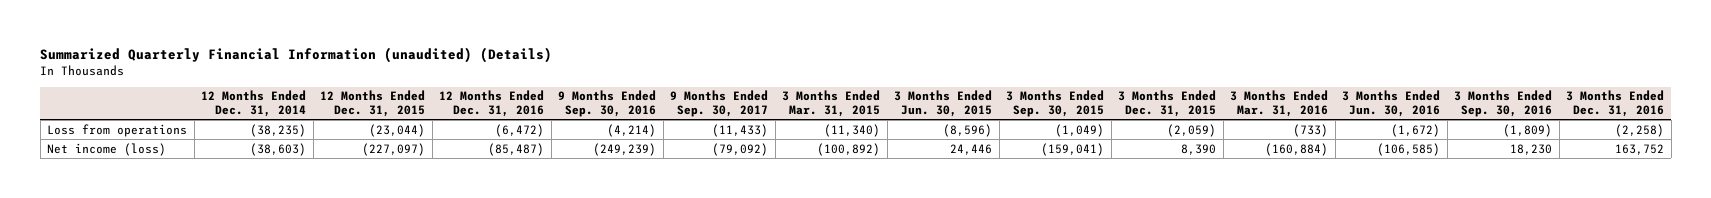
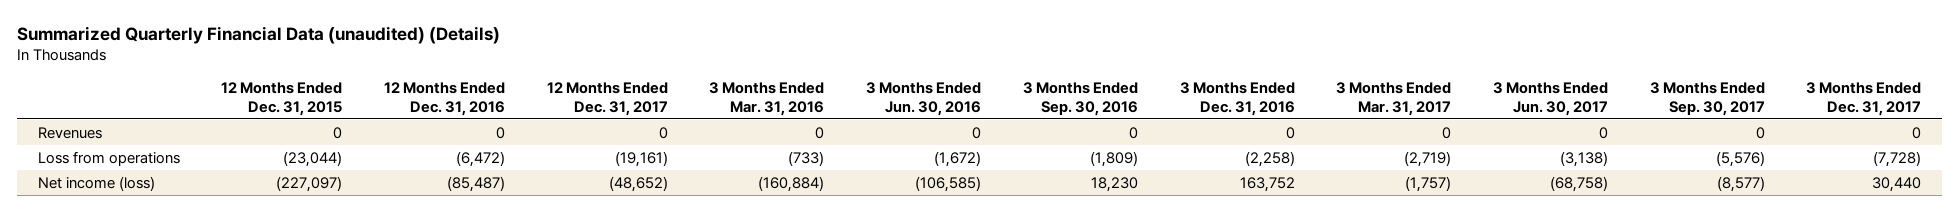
[40,46,553,63] Summarized Quarterly Financial Information (unaudited) (Details) -> [16,26,500,45] Summarized Quarterly Financial Data (unaudited) (Details)
[201,90,307,117] 12 Months Ended Dec. 31, 2014 -> none
[558,90,657,117] 9 Months Ended Sep. 30, 2016 -> none
[670,90,769,117] 9 Months Ended Sep. 30, 2017 -> none
[782,90,881,117] 3 Months Ended Mar. 31, 2015 -> none
[894,90,993,117] 3 Months Ended Jun. 30, 2015 -> none
[1006,90,1105,117] 3 Months Ended Sep. 30, 2015 -> none
[1118,90,1217,117] 3 Months Ended Dec. 31, 2015 -> none
none -> [546,81,668,116] 12 Months Ended Dec. 31, 2017
none -> [1336,81,1452,116] 3 Months Ended Mar. 31, 2017
none -> [1492,81,1608,116] 3 Months Ended Jun. 30, 2017
none -> [1649,81,1765,116] 3 Months Ended Sep. 30, 2017
none -> [1806,81,1922,116] 3 Months Ended Dec. 31, 2017
none -> [37,126,102,139] Revenues

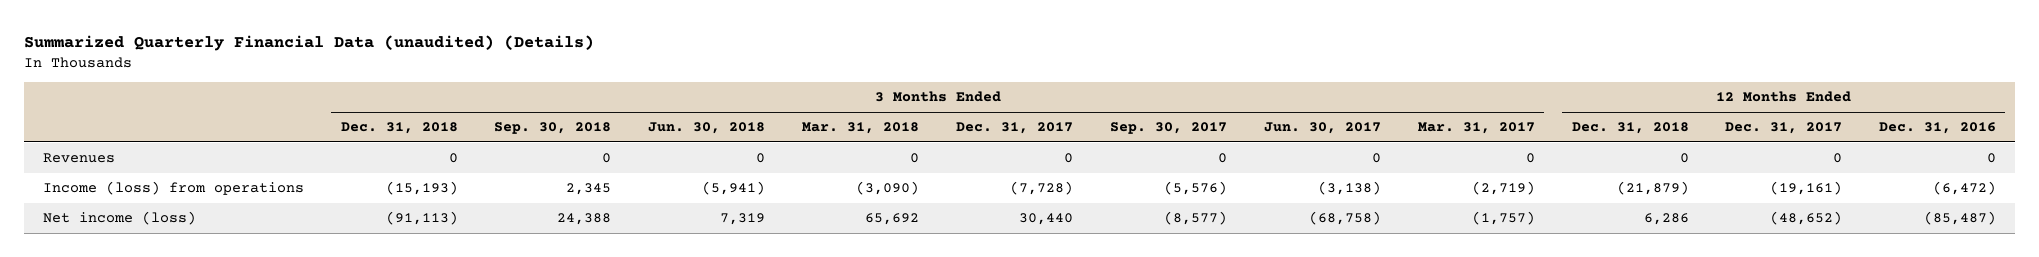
[221,81,343,116] 12 Months Ended Dec. 31, 2015 -> none
[709,81,825,116] 3 Months Ended Mar. 31, 2016 -> none
[866,81,982,116] 3 Months Ended Jun. 30, 2016 -> none
[1022,81,1138,116] 3 Months Ended Sep. 30, 2016 -> none
[1179,81,1295,116] 3 Months Ended Dec. 31, 2016 -> none
none -> [340,122,458,135] Dec. 31, 2018
none -> [494,122,612,135] Sep. 30, 2018
none -> [648,122,766,135] Jun. 30, 2018
none -> [802,122,920,135] Mar. 31, 2018
none -> [1571,122,1689,135] Dec. 31, 2018
[37,150,180,166] Loss from operations -> [42,181,304,196] Income (loss) from operations

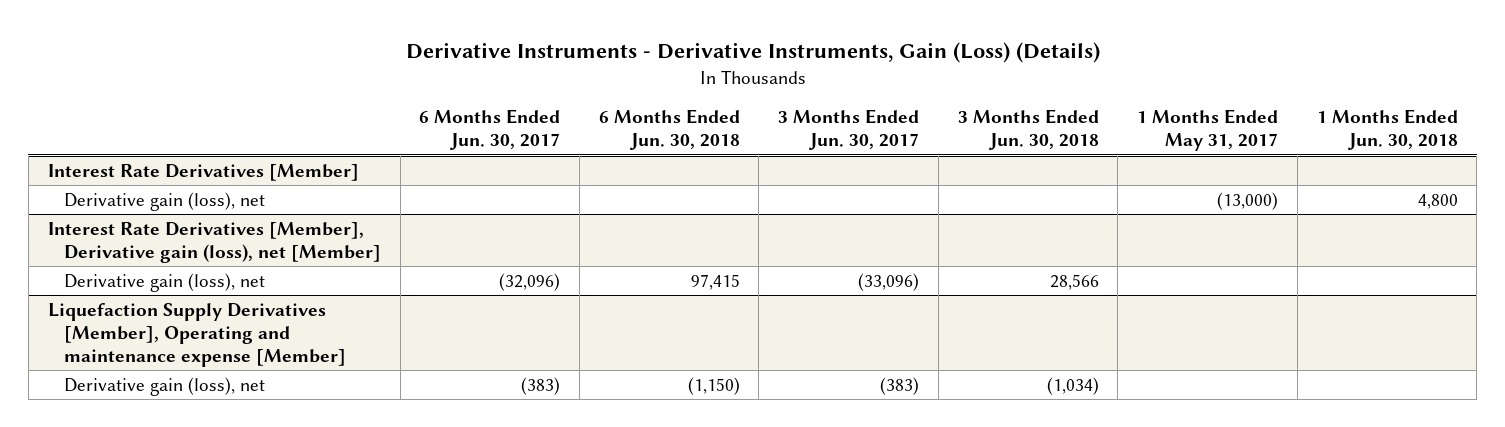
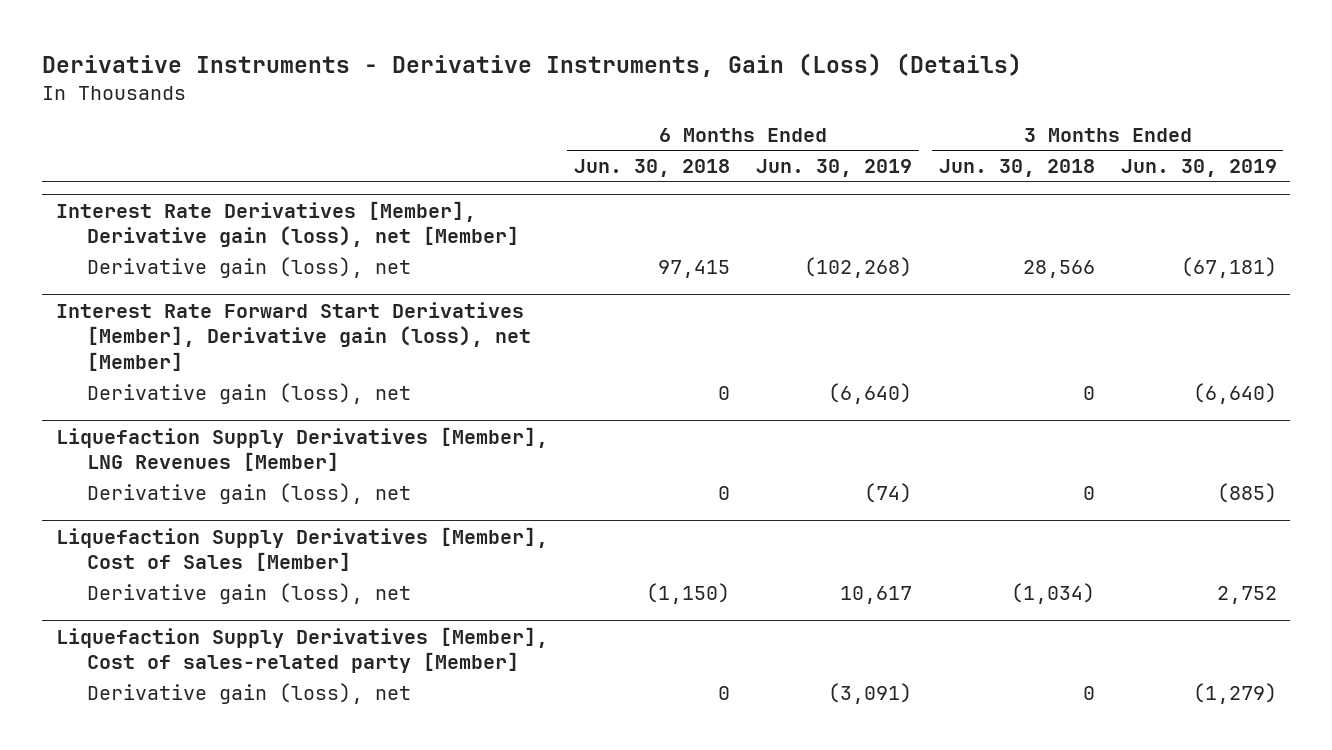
[419,109,561,151] 6 Months Ended Jun. 30, 2017 -> none
[778,109,920,151] 3 Months Ended Jun. 30, 2017 -> none
[1137,109,1279,152] 1 Months Ended May 31, 2017 -> none
[1316,109,1458,151] 1 Months Ended Jun. 30, 2018 -> none
none -> [756,159,913,178] Jun. 30, 2019
none -> [1120,159,1277,178] Jun. 30, 2019
[47,163,359,181] Interest Rate Derivatives [Member] -> none
[63,191,265,211] Derivative gain (loss), net -> none
[47,302,346,367] Liquefaction Supply Derivatives [Member], Operating and maintenance expense [Member] -> none
none -> [55,301,531,371] Interest Rate Forward Start Derivatives [Member], Derivative gain (loss), net [Member]
none -> [86,382,411,404] Derivative gain (loss), net
none -> [55,426,548,472] Liquefaction Supply Derivatives [Member], LNG Revenues [Member]
none -> [86,482,411,504] Derivative gain (loss), net
none -> [55,526,548,572] Liquefaction Supply Derivatives [Member], Cost of Sales [Member]
none -> [55,626,548,674] Liquefaction Supply Derivatives [Member], Cost of sales-related party [Member]
none -> [86,682,411,704] Derivative gain (loss), net

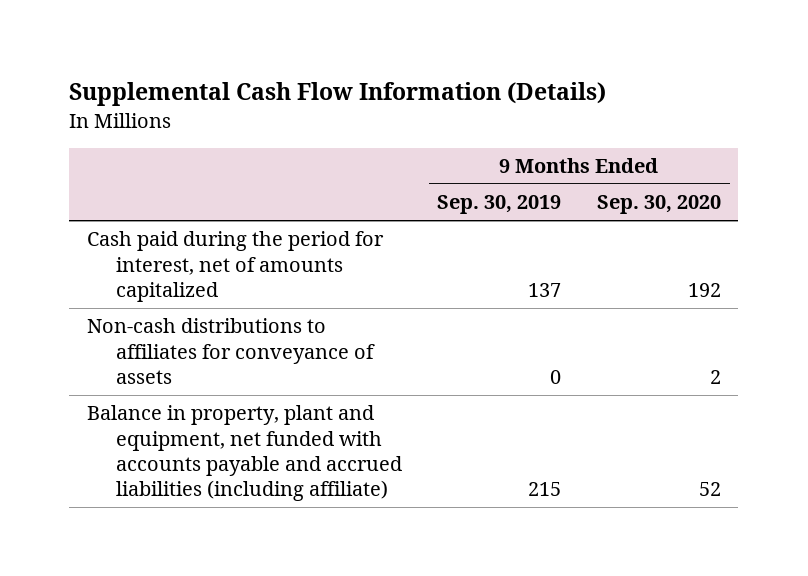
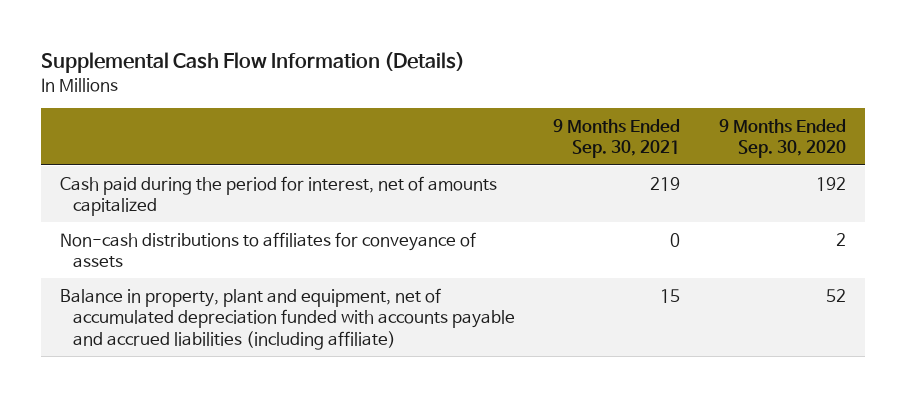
[437,195,562,215] Sep. 30, 2019 -> none
none -> [553,118,681,159] 9 Months Ended Sep. 30, 2021
[86,405,403,502] Balance in property, plant and equipment, net funded with accounts payable and accrued liabilities (including affiliate) -> [60,287,516,350] Balance in property, plant and equipment, net of accumulated depreciation funded with accounts payable and accrued liabilities (including affiliate)

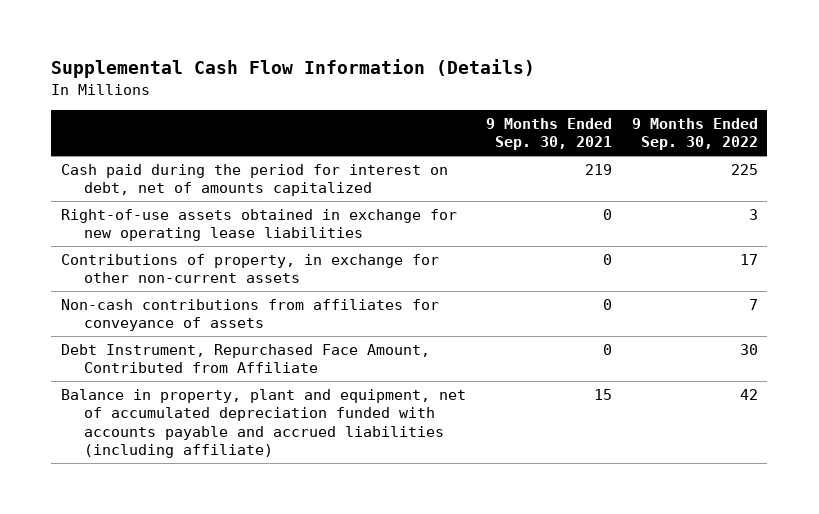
[718,118,846,159] 9 Months Ended Sep. 30, 2020 -> none
none -> [631,117,758,151] 9 Months Ended Sep. 30, 2022
[60,175,498,217] Cash paid during the period for interest, net of amounts capitalized -> [60,163,448,197] Cash paid during the period for interest on debt, net of amounts capitalized
none -> [60,208,457,242] Right-of-use assets obtained in exchange for new operating lease liabilities
none -> [60,253,439,284] Contributions of property, in exchange for other non-current assets
[60,231,477,269] Non-cash distributions to affiliates for conveyance of assets -> [60,298,439,332] Non-cash contributions from affiliates for conveyance of assets
none -> [60,343,430,374] Debt Instrument, Repurchased Face Amount, Contributed from Affiliate

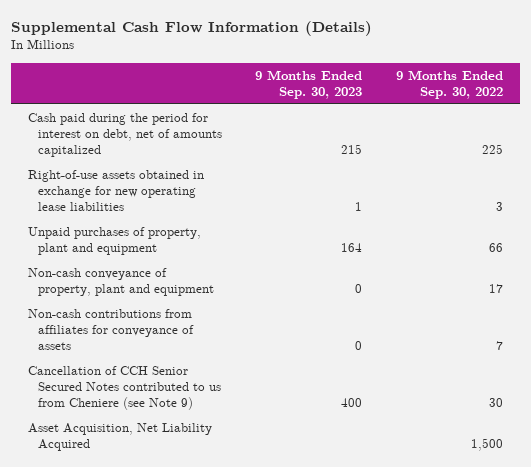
[485,117,612,151] 9 Months Ended Sep. 30, 2021 -> none
none -> [255,69,363,99] 9 Months Ended Sep. 30, 2023
none -> [28,227,202,256] Unpaid purchases of property, plant and equipment
[60,253,439,284] Contributions of property, in exchange for other non-current assets -> [28,268,214,297] Non-cash conveyance of property, plant and equipment
[60,388,466,458] Balance in property, plant and equipment, net of accumulated depreciation funded with accounts payable and accrued liabilities (including affiliate) -> none
[60,343,430,374] Debt Instrument, Repurchased Face Amount, Contributed from Affiliate -> [28,366,221,410] Cancellation of CCH Senior Secured Notes contributed to us from Cheniere (see Note 9)
none -> [28,423,213,452] Asset Acquisition, Net Liability Acquired

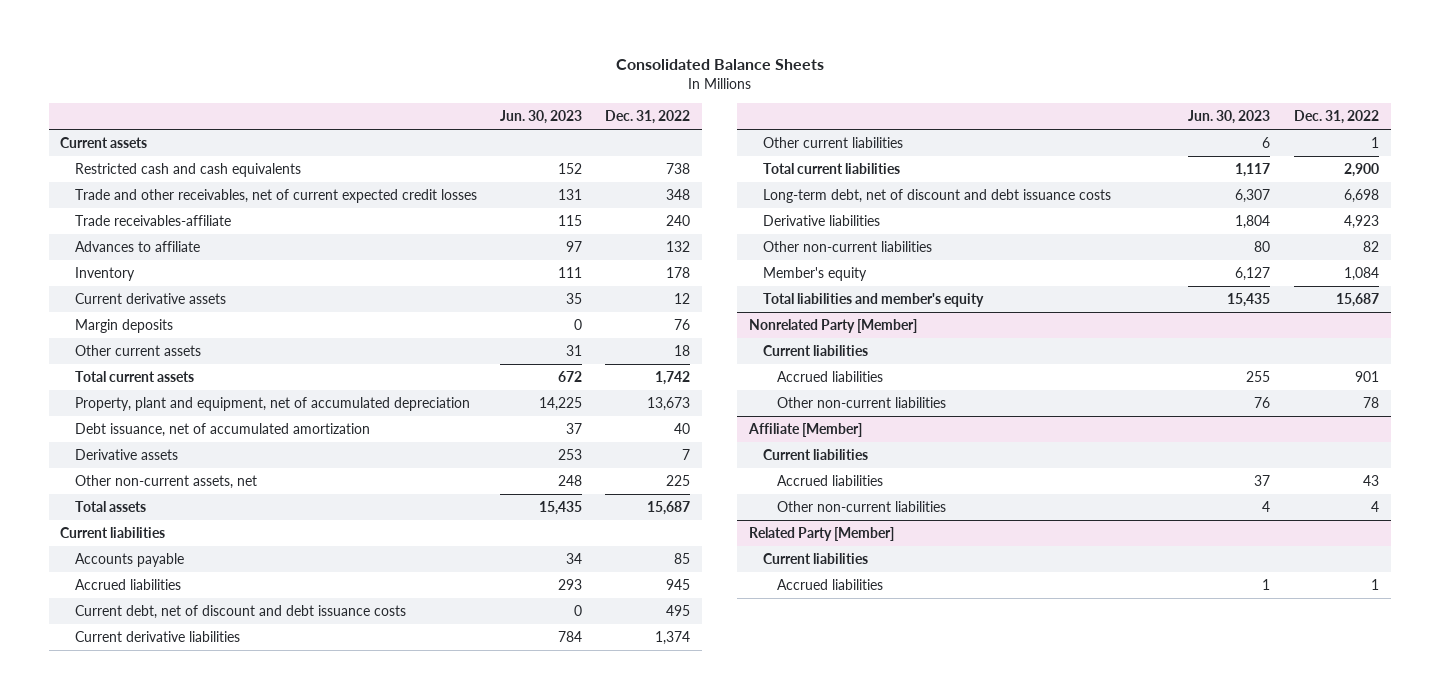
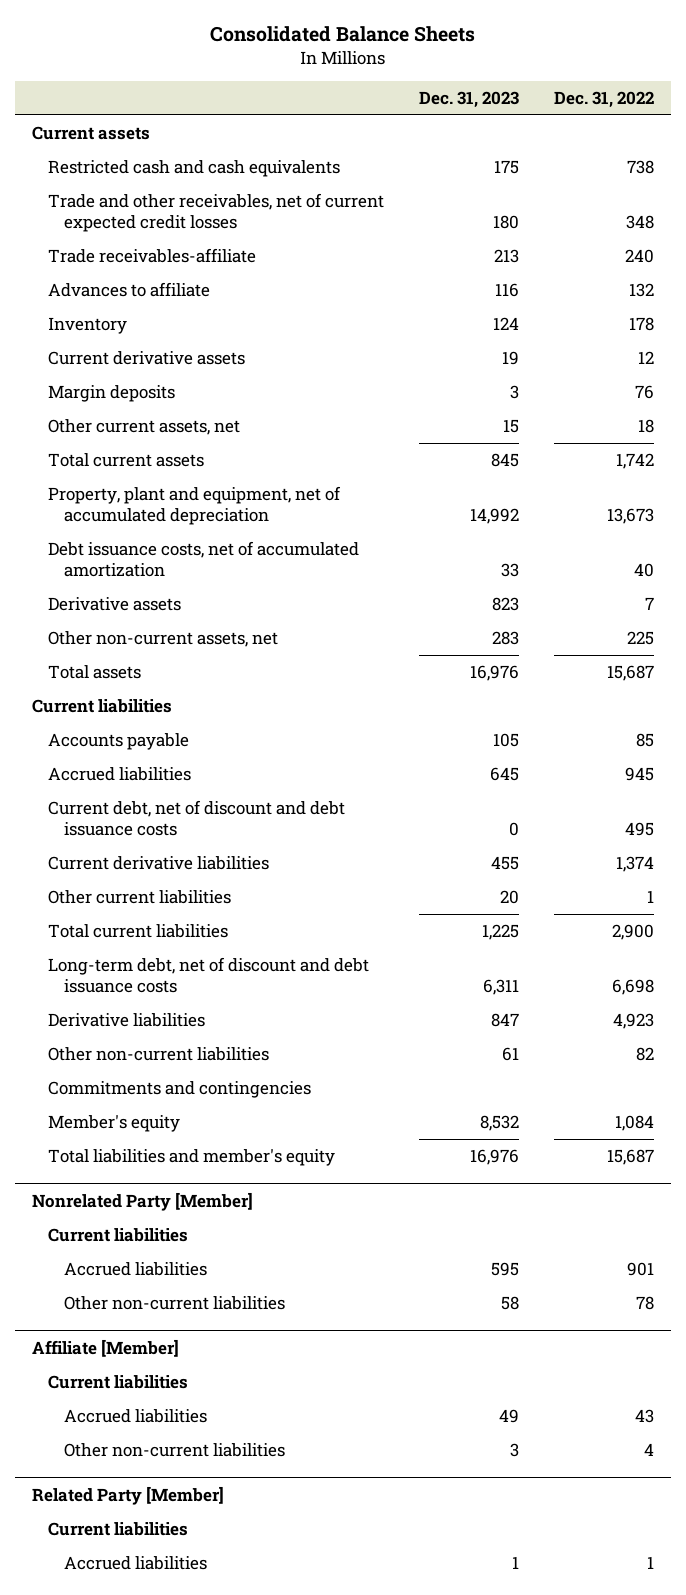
[500,109,583,124] Jun. 30, 2023 -> none
none -> [419,91,520,109] Dec. 31, 2023
[74,345,201,357] Other current assets -> [48,419,241,436] Other current assets, net
[74,423,370,438] Debt issuance, net of accumulated amortization -> [48,541,360,578] Debt issuance costs, net of accumulated amortization
none -> [48,1081,312,1099] Commitments and contingencies

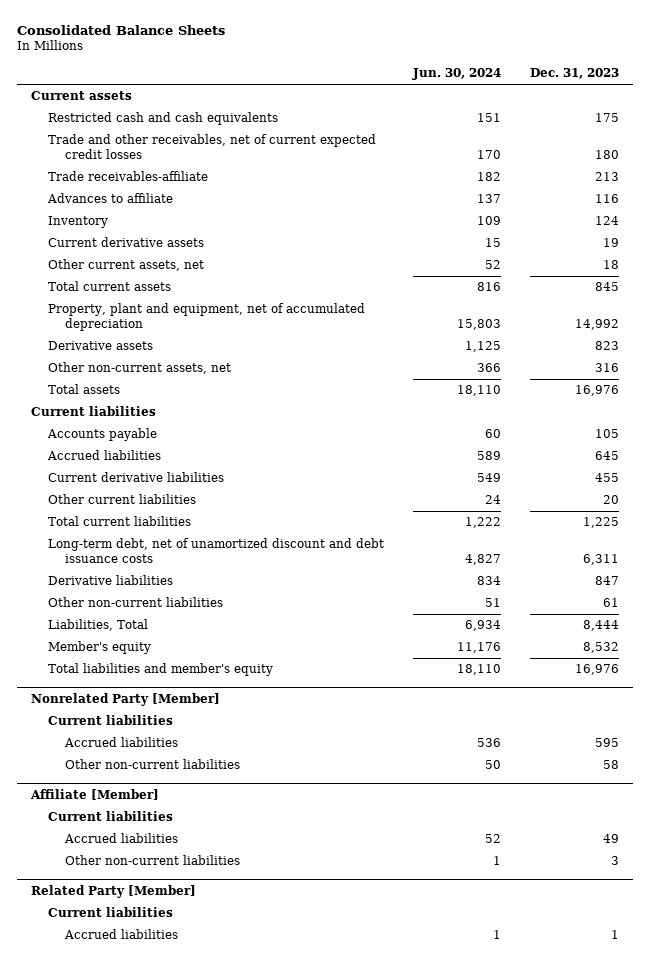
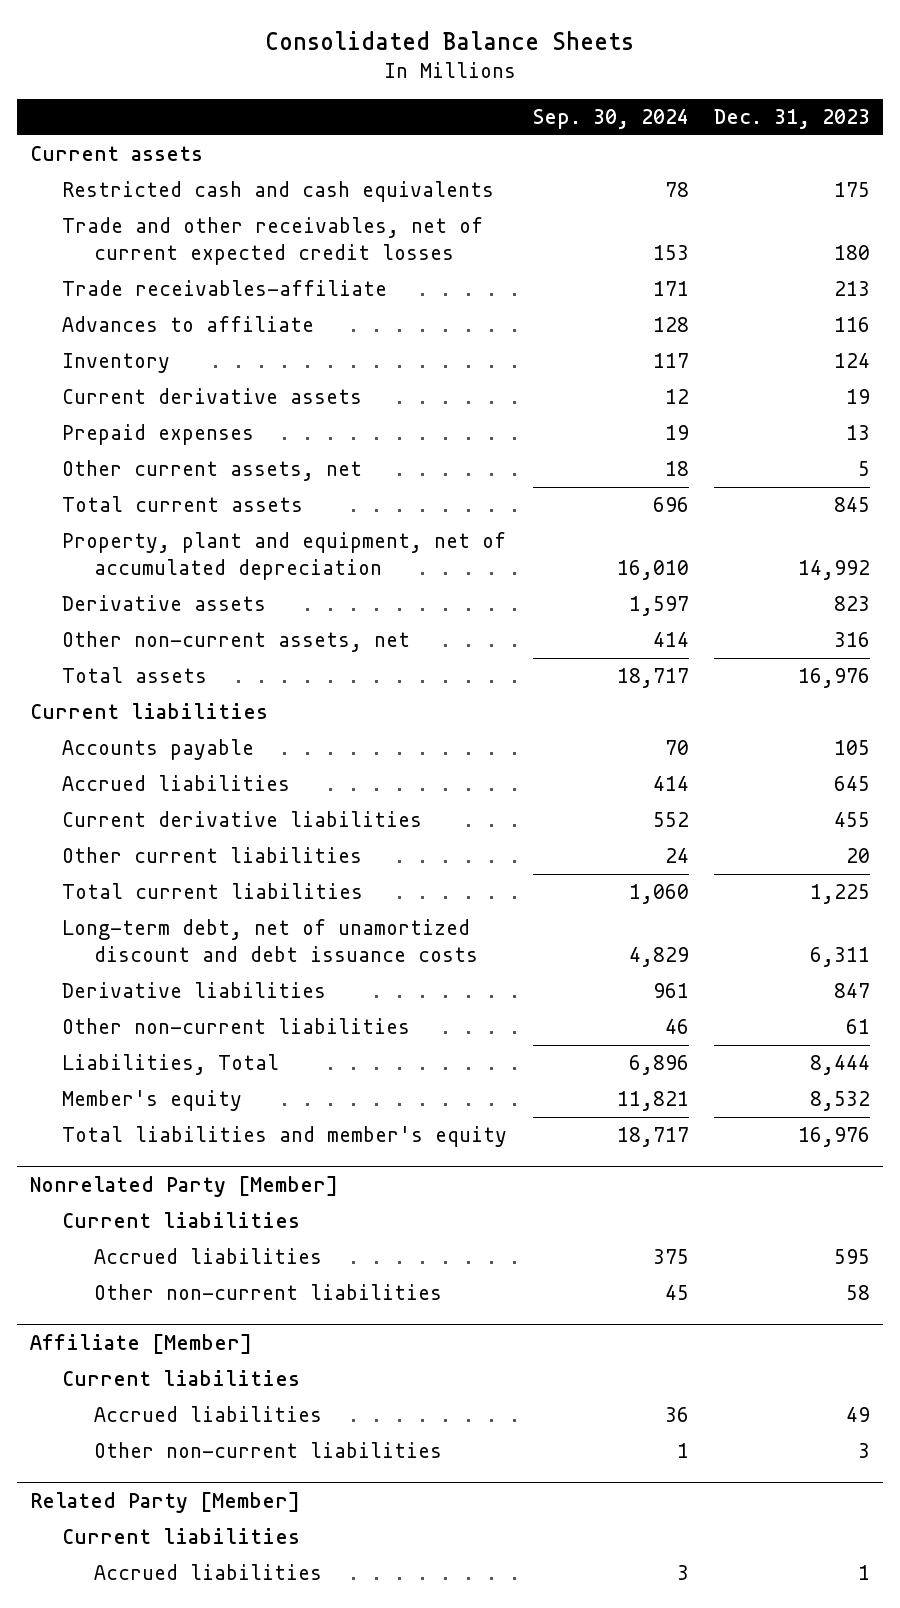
[411,68,501,81] Jun. 30, 2024 -> none
none -> [532,108,689,129] Sep. 30, 2024
none -> [62,424,255,446] Prepaid expenses
[602,260,619,270] 18 -> [858,461,871,477] 5

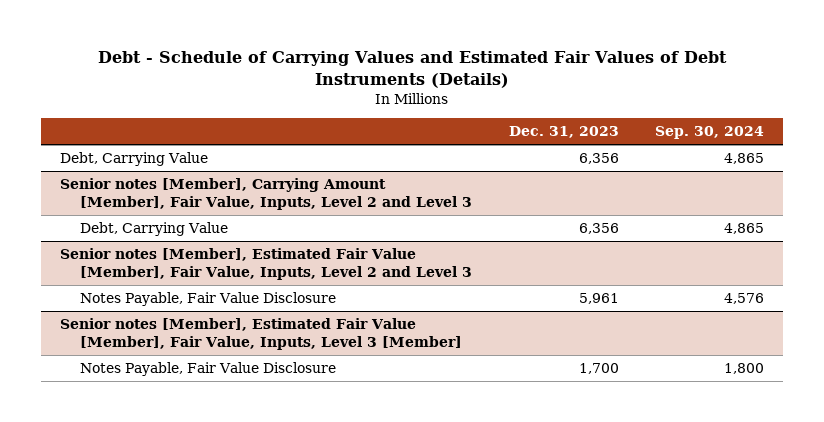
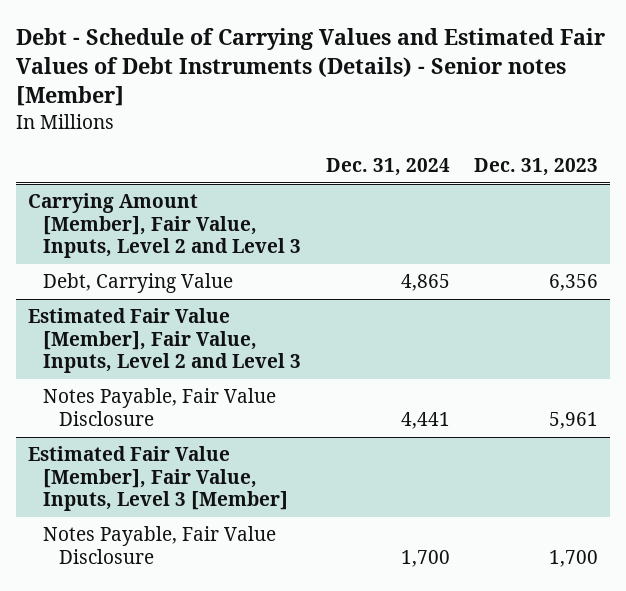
[97,51,727,88] Debt - Schedule of Carrying Values and Estimated Fair Values of Debt Instruments (Details) -> [15,28,605,107] Debt - Schedule of Carrying Values and Estimated Fair Values of Debt Instruments (Details) - Senior notes [Member]
[655,126,765,140] Sep. 30, 2024 -> none
none -> [325,158,450,177] Dec. 31, 2024
[59,152,208,167] Debt, Carrying Value -> none
[59,178,473,210] Senior notes [Member], Carrying Amount [Member], Fair Value, Inputs, Level 2 and Level 3 -> [28,193,302,259] Carrying Amount [Member], Fair Value, Inputs, Level 2 and Level 3
[59,248,473,280] Senior notes [Member], Estimated Fair Value [Member], Fair Value, Inputs, Level 2 and Level 3 -> [28,308,302,374] Estimated Fair Value [Member], Fair Value, Inputs, Level 2 and Level 3
[59,318,463,350] Senior notes [Member], Estimated Fair Value [Member], Fair Value, Inputs, Level 3 [Member] -> [28,446,289,512] Estimated Fair Value [Member], Fair Value, Inputs, Level 3 [Member]

